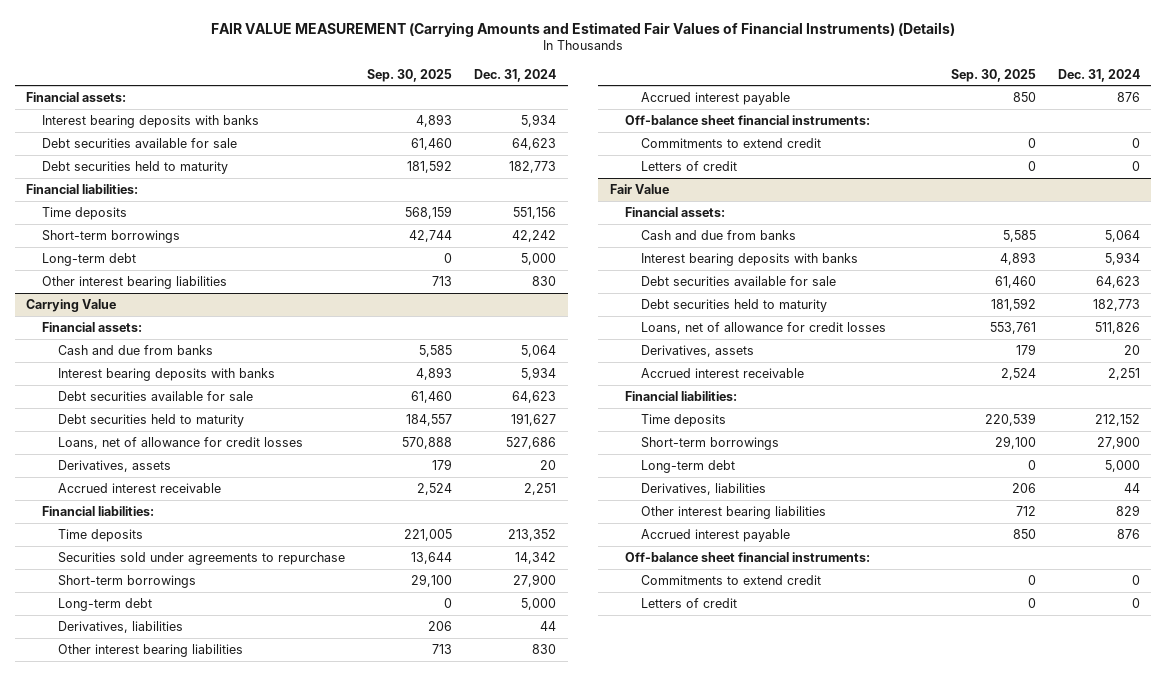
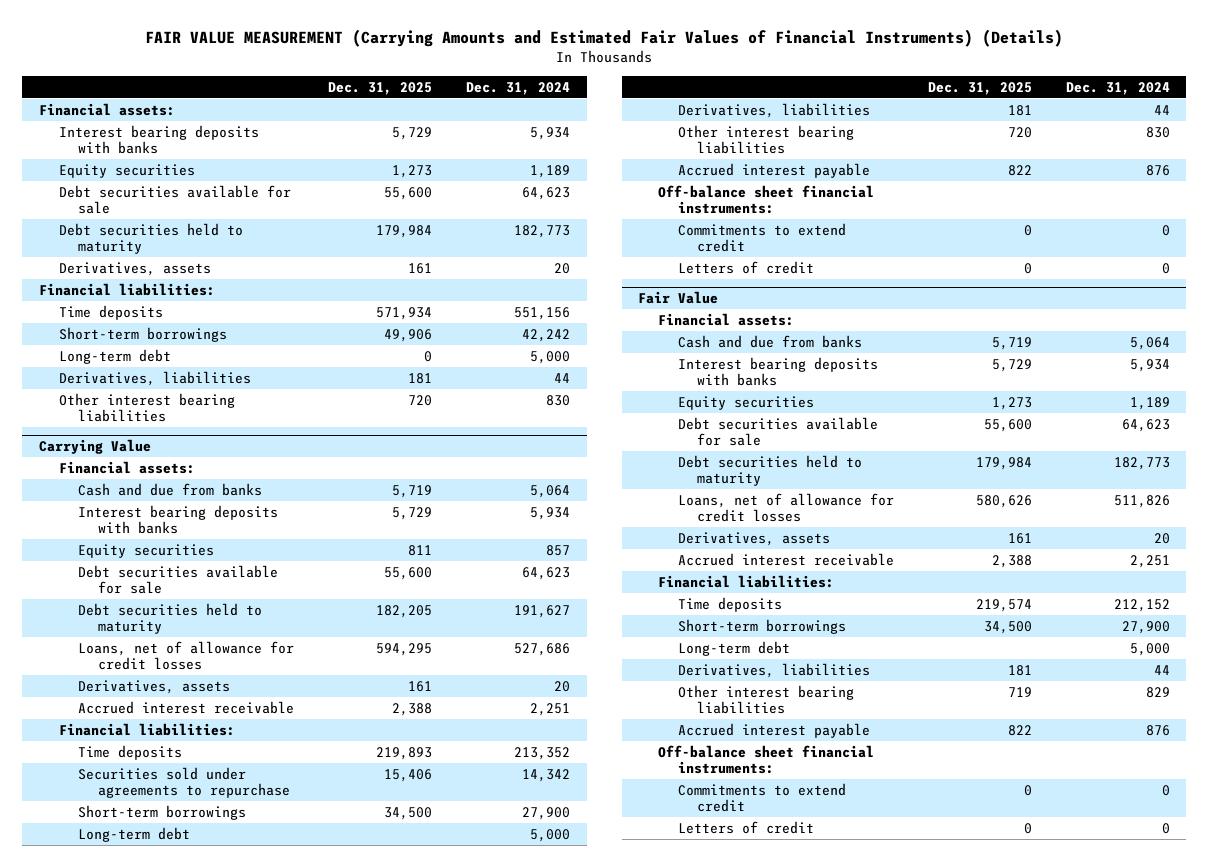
[366,68,452,82] Sep. 30, 2025 -> none
none -> [328,81,433,95] Dec. 31, 2025
none -> [58,163,195,178] Equity securities
none -> [58,261,211,276] Derivatives, assets
none -> [58,370,251,386] Derivatives, liabilities
none -> [78,543,215,558] Equity securities
none -> [677,395,814,410] Equity securities

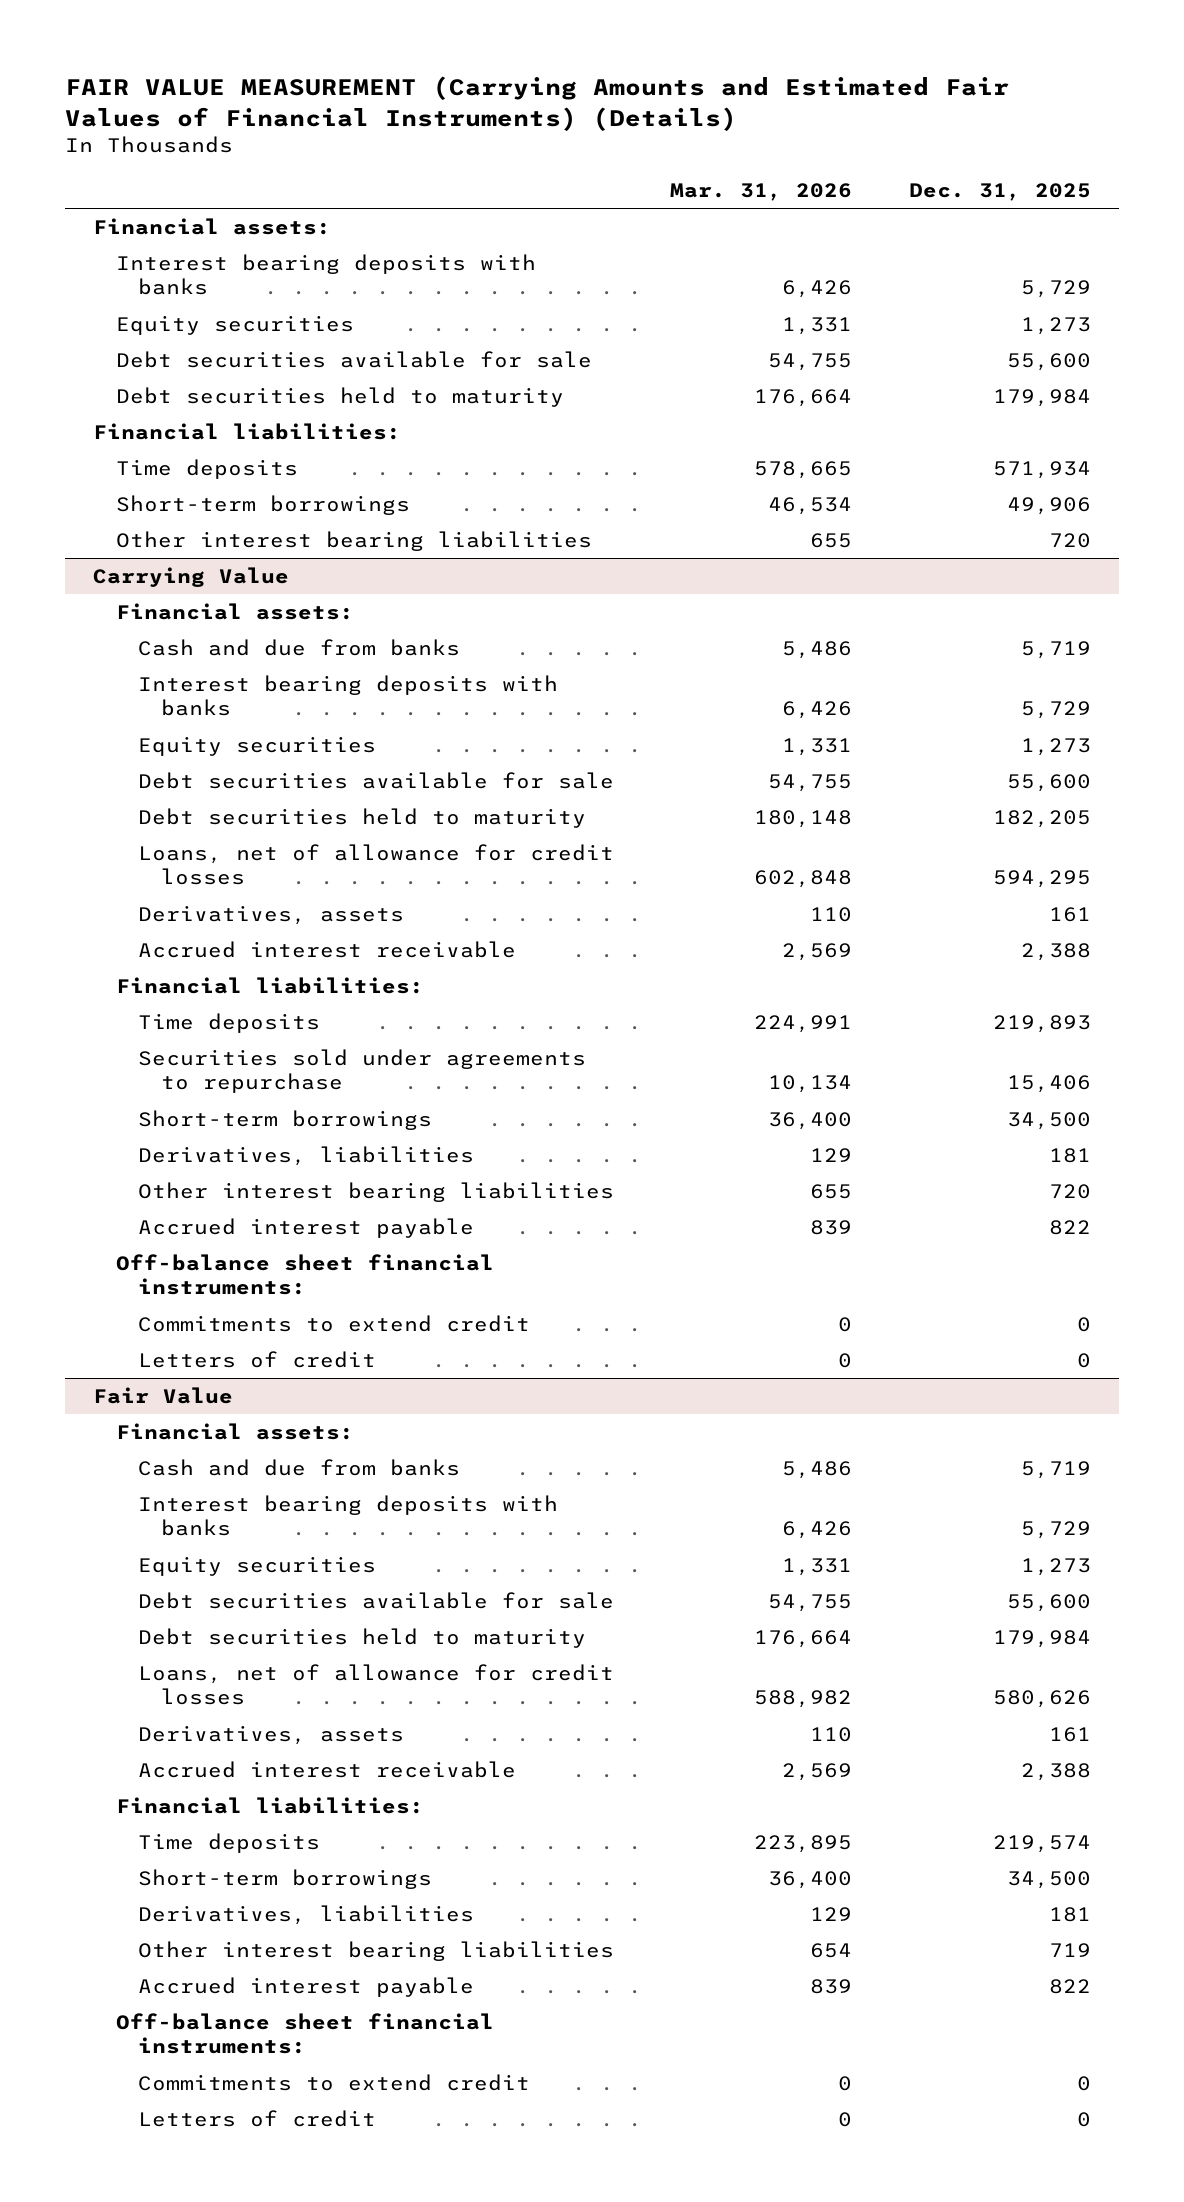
[466,81,571,95] Dec. 31, 2024 -> none
none -> [670,182,853,201] Mar. 31, 2026
[58,261,211,276] Derivatives, assets -> none
[58,348,171,364] Long-term debt -> none
[58,370,251,386] Derivatives, liabilities -> none
[408,544,433,556] 811 -> [1020,738,1091,757] 1,273
[78,826,191,842] Long-term debt -> none
[677,640,790,656] Long-term debt -> none

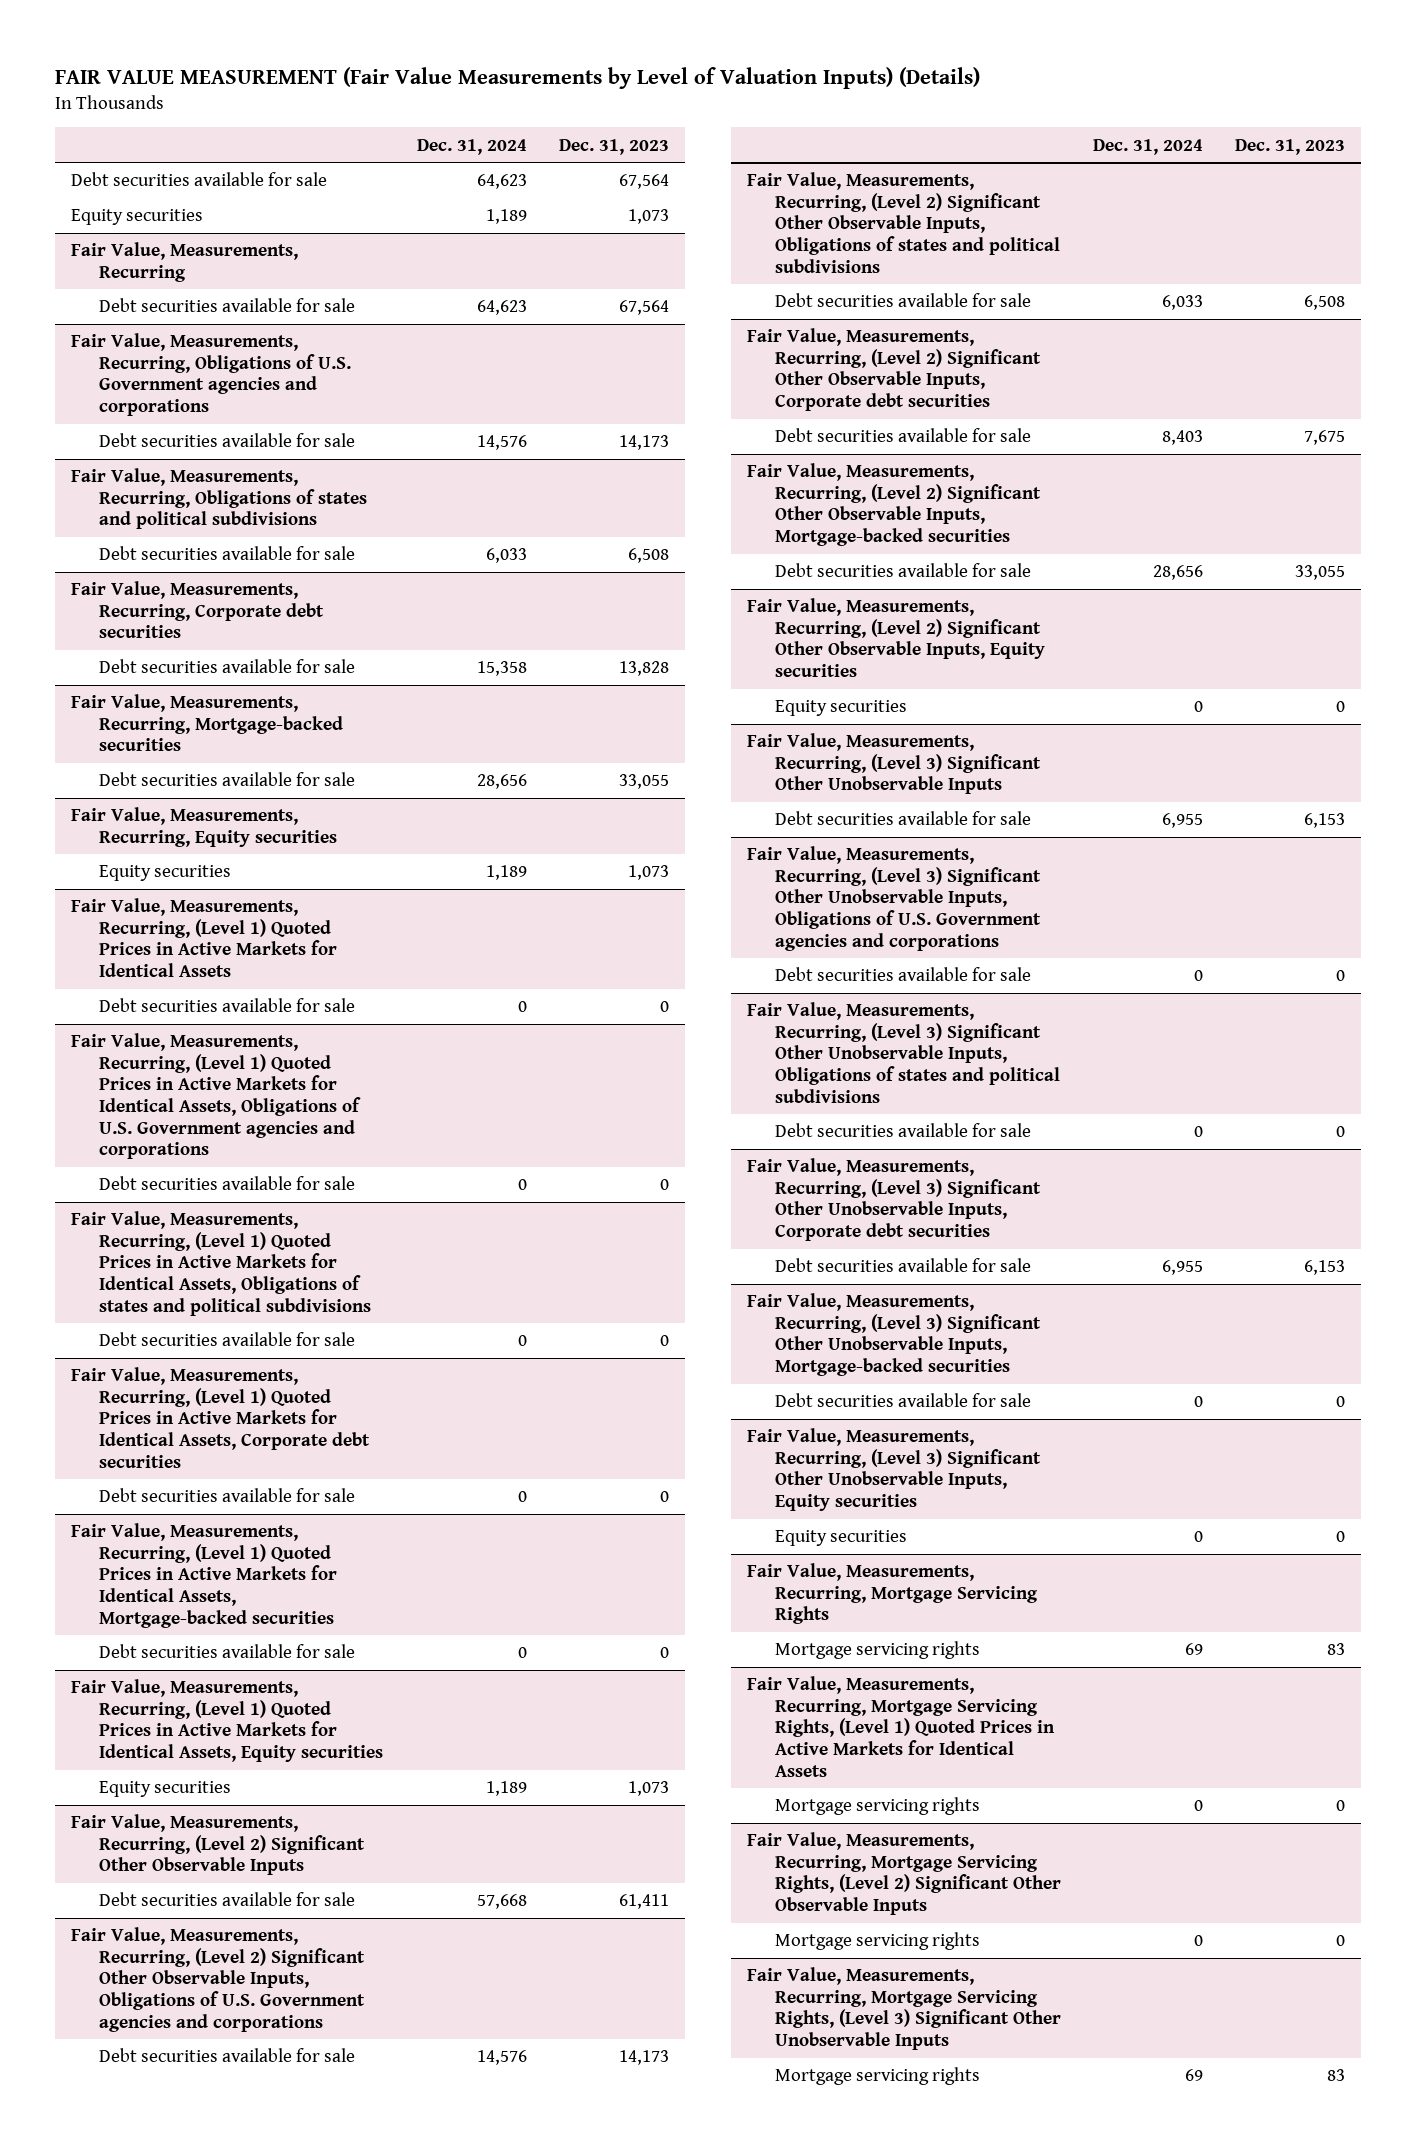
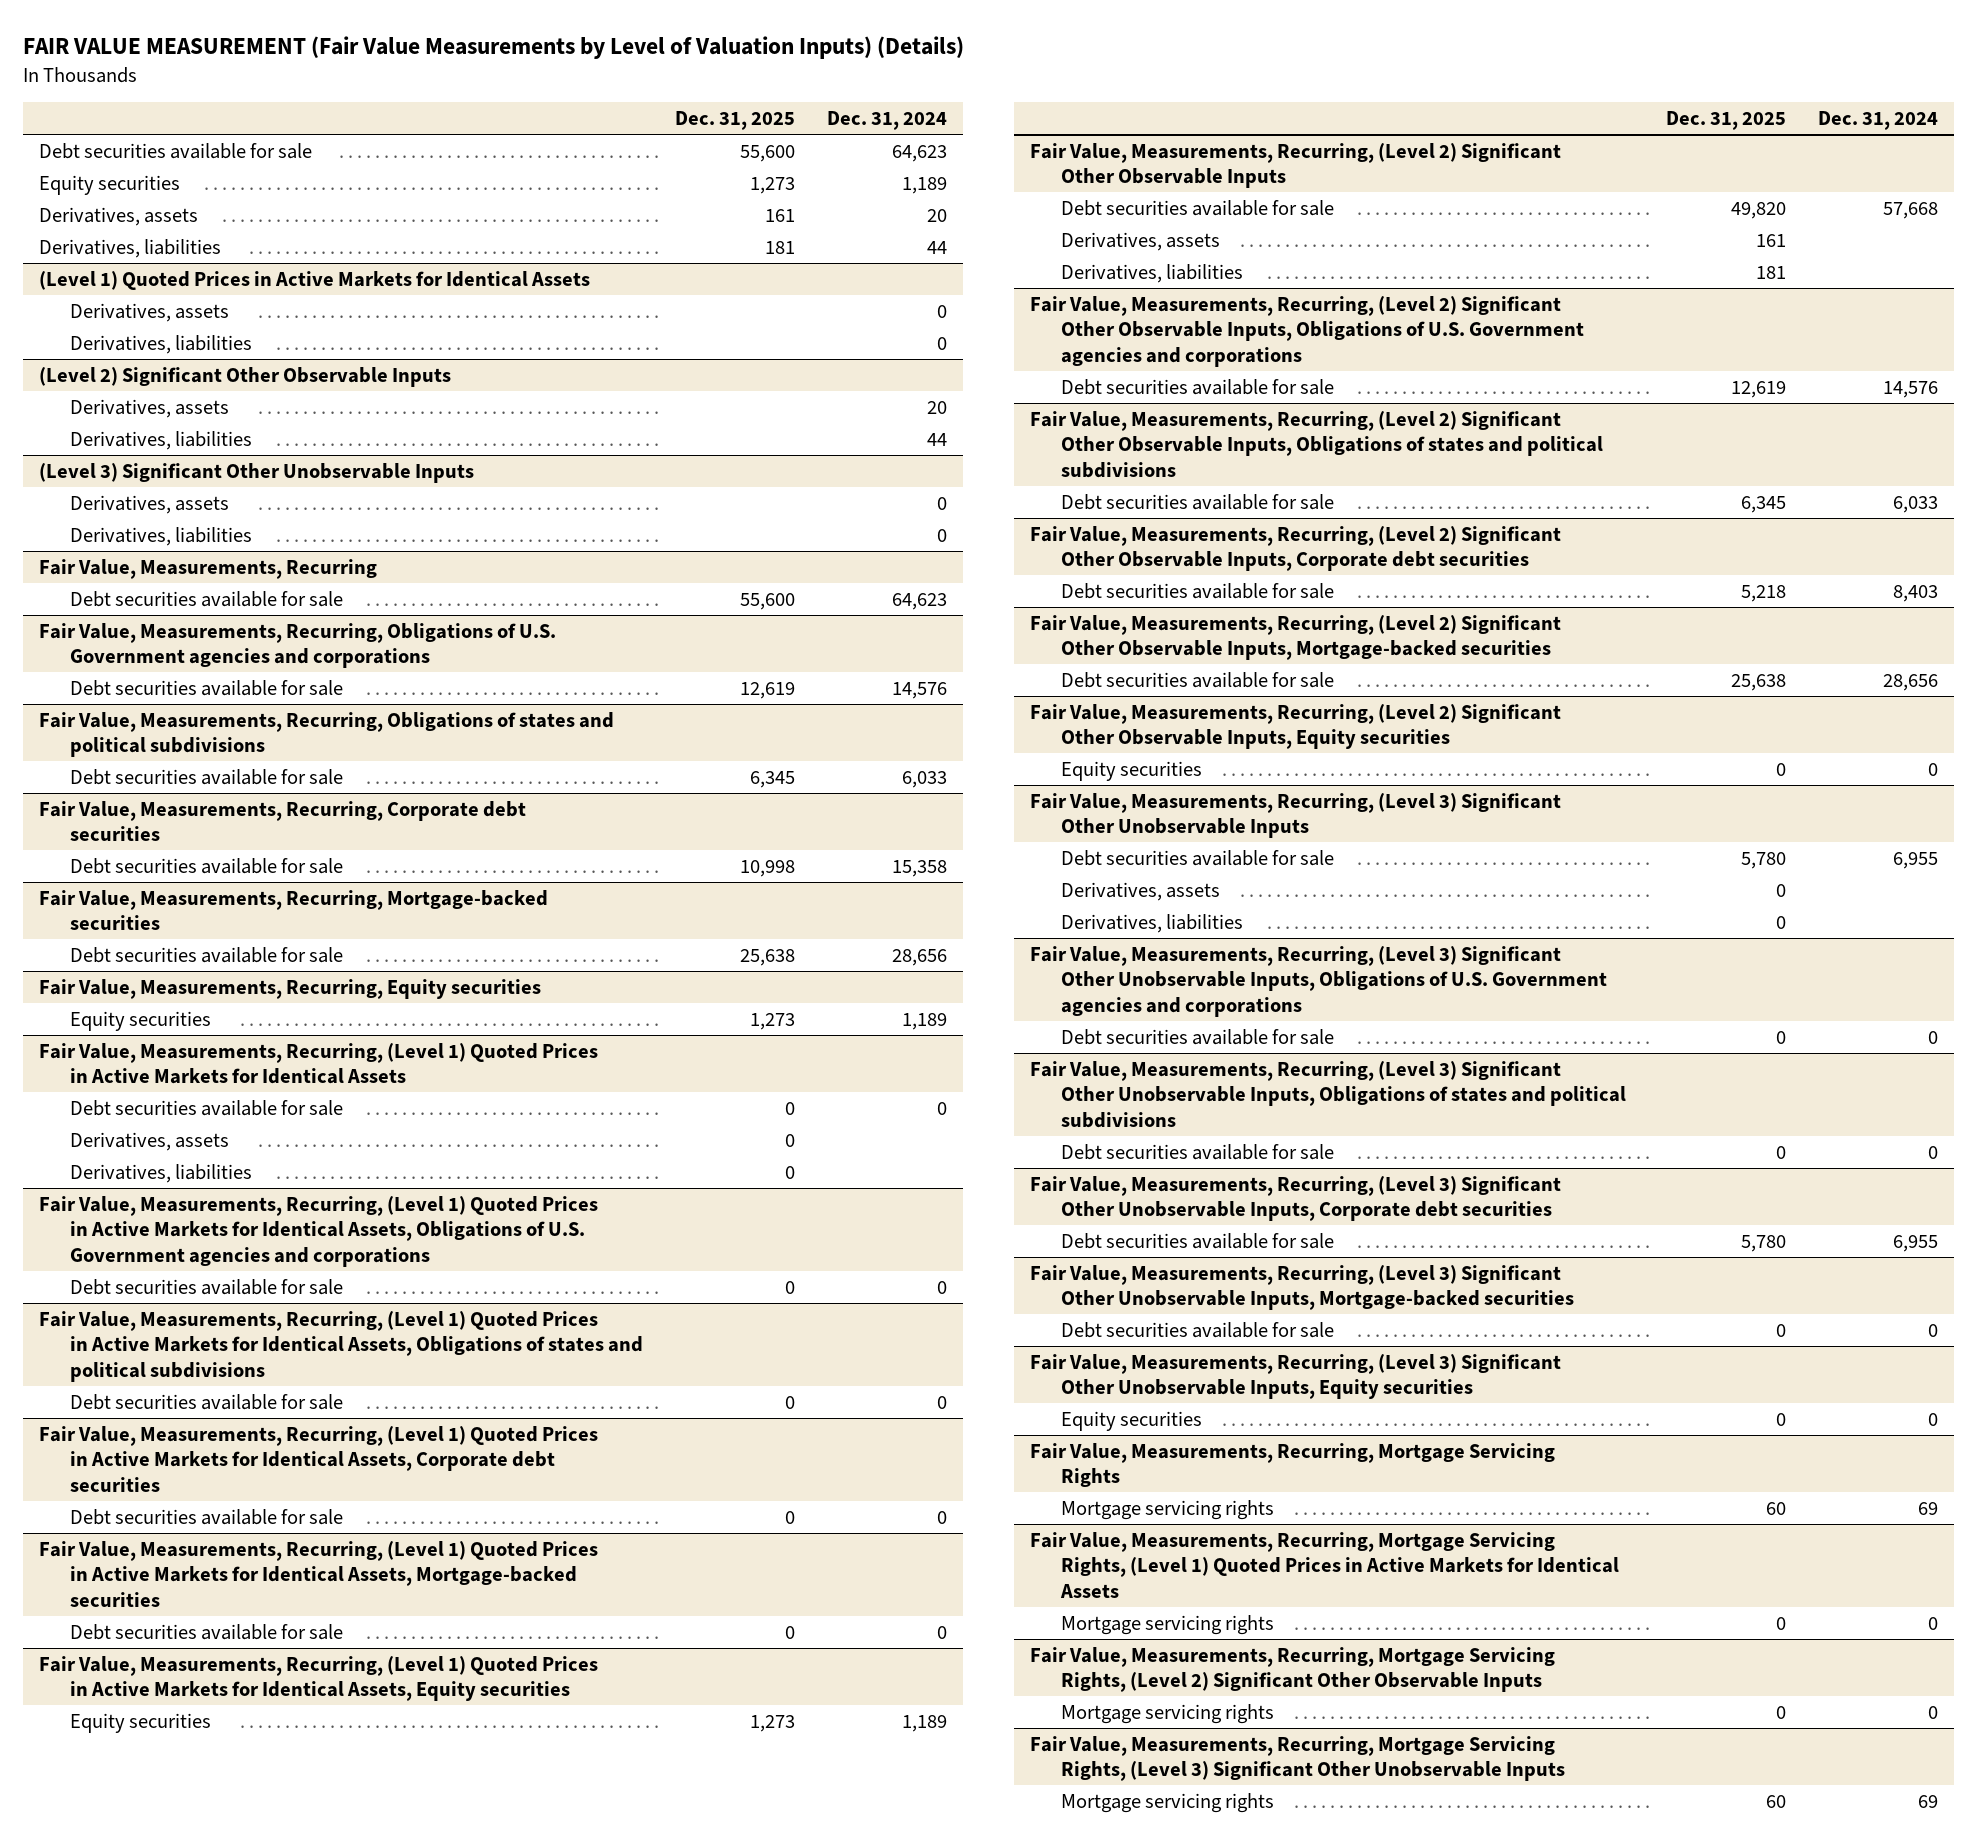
[559,138,670,155] Dec. 31, 2023 -> none
none -> [674,110,795,130] Dec. 31, 2025
none -> [38,206,198,226] Derivatives, assets
none -> [38,238,221,258] Derivatives, liabilities
none -> [38,270,590,290] (Level 1) Quoted Prices in Active Markets for Identical Assets
none -> [69,302,229,322] Derivatives, assets
none -> [69,334,252,354] Derivatives, liabilities
none -> [38,366,451,387] (Level 2) Significant Other Observable Inputs
none -> [69,398,229,418] Derivatives, assets
none -> [69,430,252,450] Derivatives, liabilities
none -> [38,462,474,483] (Level 3) Significant Other Unobservable Inputs
none -> [69,494,229,514] Derivatives, assets
none -> [69,526,252,546] Derivatives, liabilities
none -> [69,1131,229,1151] Derivatives, assets
none -> [69,1163,252,1183] Derivatives, liabilities
none -> [1060,231,1220,251] Derivatives, assets
none -> [1060,263,1243,283] Derivatives, liabilities
none -> [1060,881,1220,901] Derivatives, assets
none -> [1060,913,1243,933] Derivatives, liabilities

